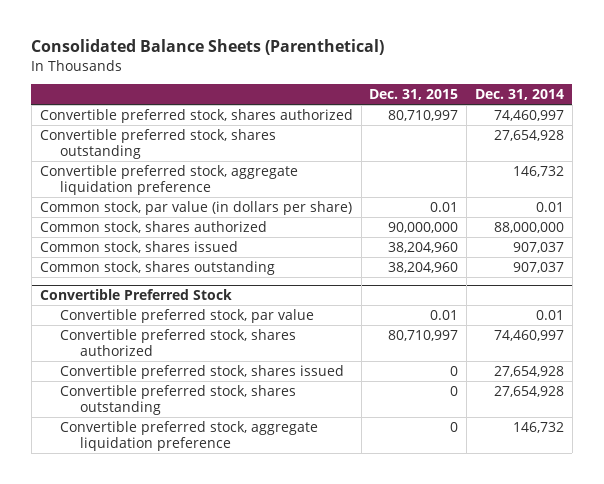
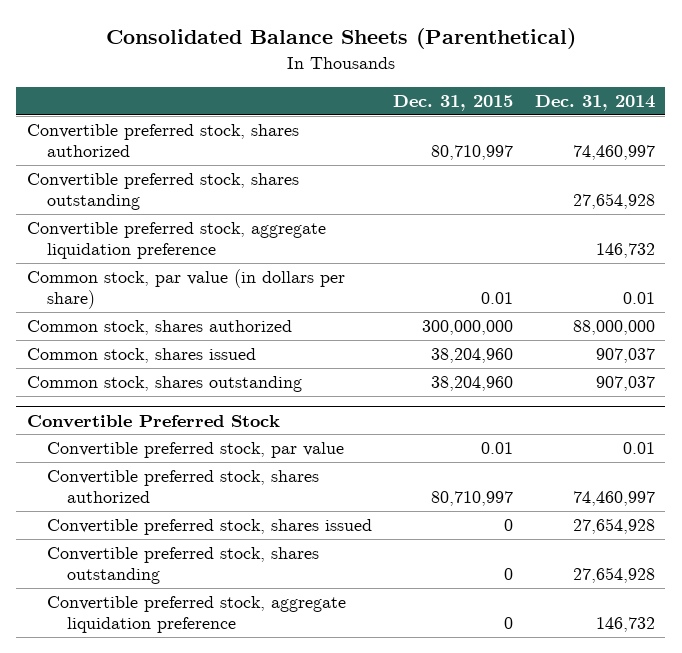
[388,221,459,233] 90,000,000 -> [422,320,514,336] 300,000,000

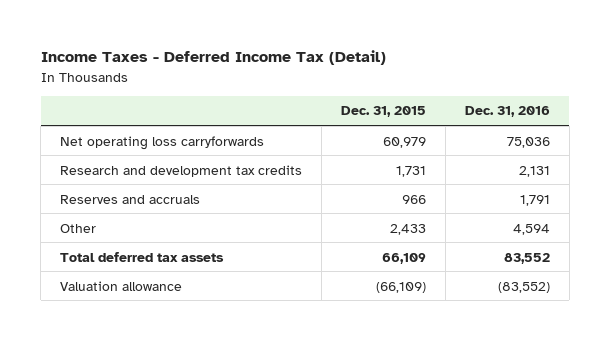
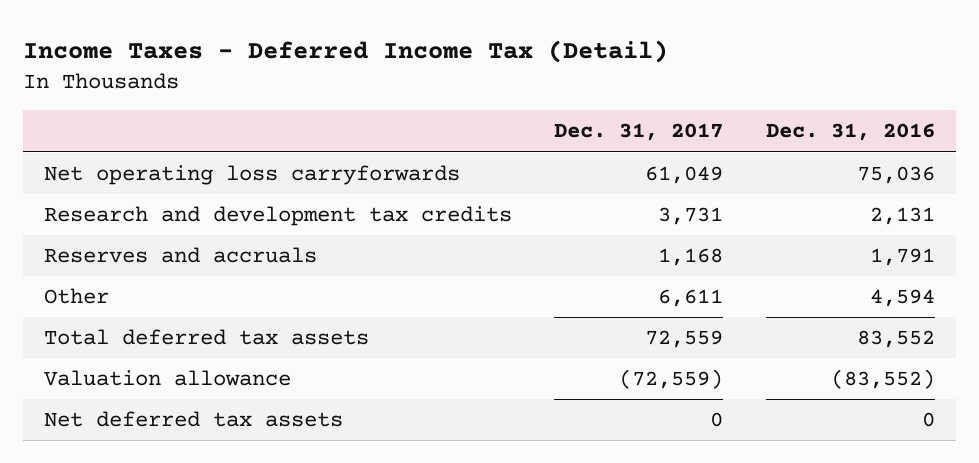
[340,106,426,118] Dec. 31, 2015 -> none
none -> [554,123,724,142] Dec. 31, 2017
none -> [44,411,344,428] Net deferred tax assets

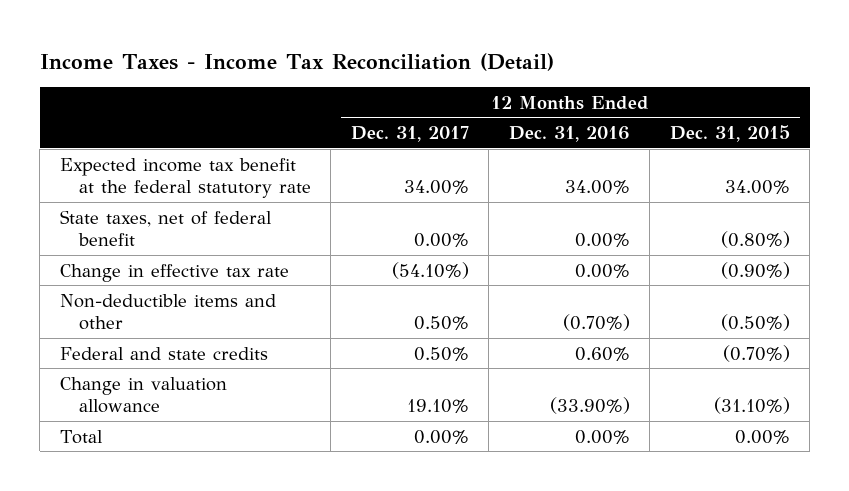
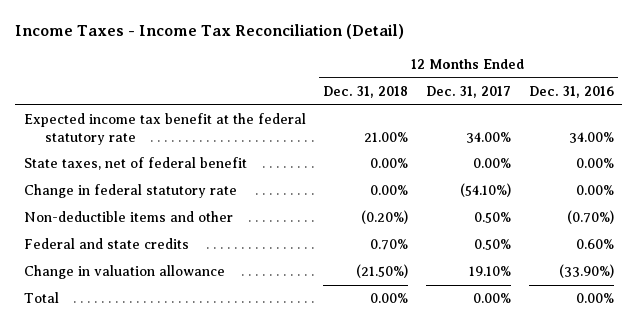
[669,125,790,143] Dec. 31, 2015 -> none
none -> [323,85,409,98] Dec. 31, 2018
[59,263,289,282] Change in effective tax rate -> [23,184,237,199] Change in federal statutory rate

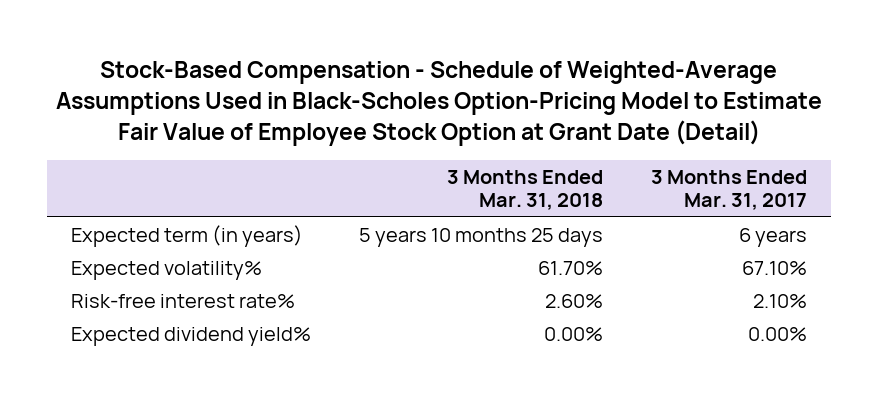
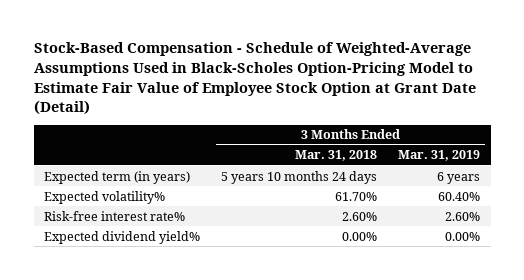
[651,170,808,211] 3 Months Ended Mar. 31, 2017 -> none
none -> [398,150,481,162] Mar. 31, 2019
[358,227,603,247] 5 years 10 months 25 days -> [221,170,378,184] 5 years 10 months 24 days

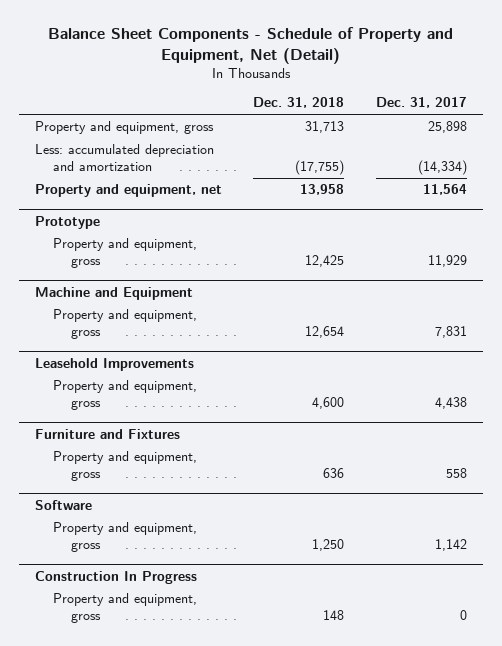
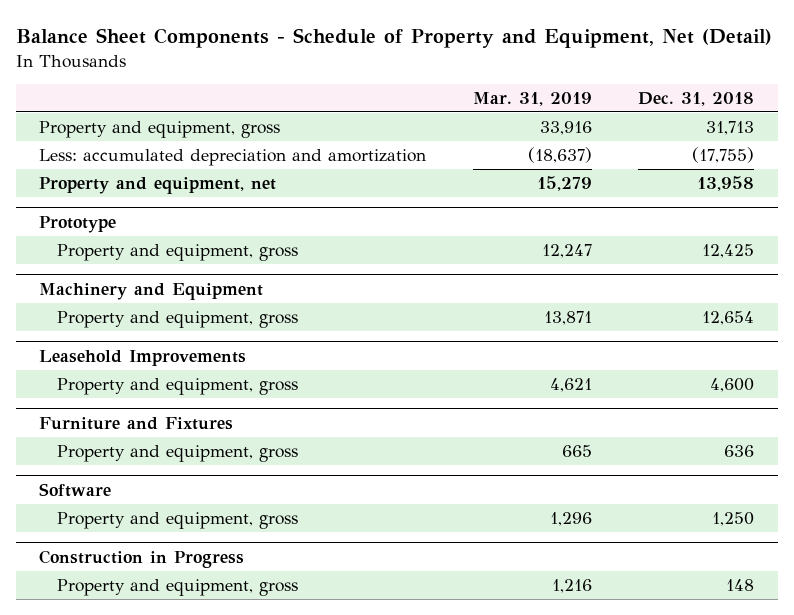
[376,97,468,109] Dec. 31, 2017 -> none
none -> [472,92,592,107] Mar. 31, 2019
[34,286,193,300] Machine and Equipment -> [39,282,264,300] Machinery and Equipment
[34,570,197,584] Construction In Progress -> [39,549,245,568] Construction in Progress

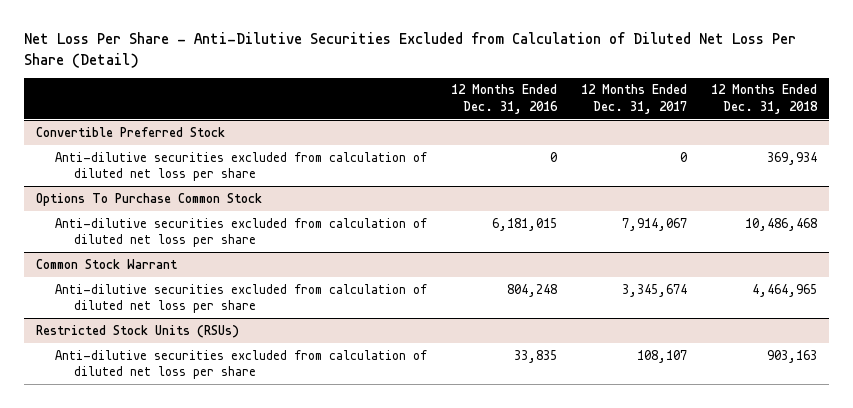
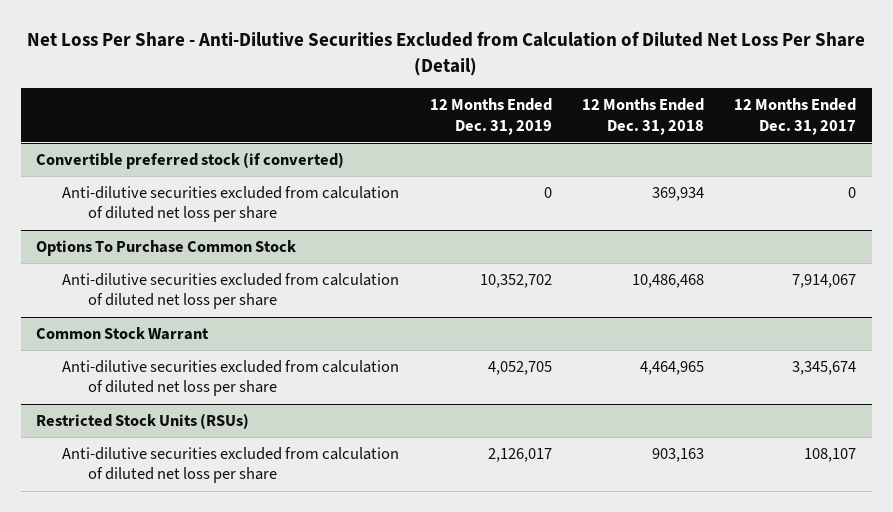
[451,84,559,114] 12 Months Ended Dec. 31, 2016 -> none
none -> [429,98,552,135] 12 Months Ended Dec. 31, 2019
[36,126,226,137] Convertible Preferred Stock -> [36,152,345,170] Convertible preferred stock (if converted)

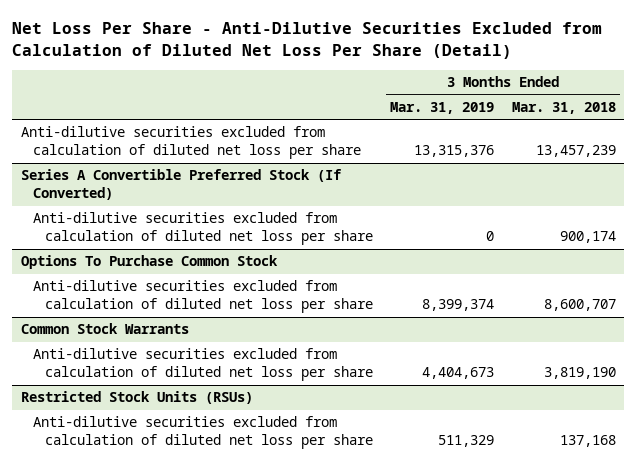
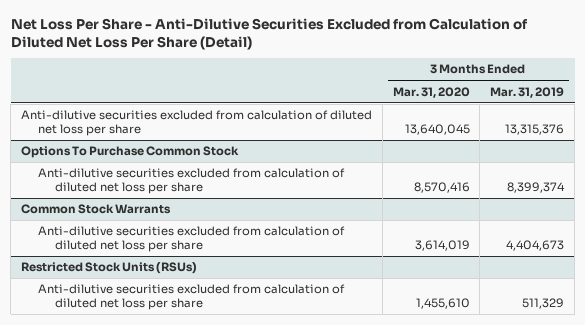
[511,101,616,114] Mar. 31, 2018 -> none
none -> [392,86,470,98] Mar. 31, 2020
[21,169,343,201] Series A Convertible Preferred Stock (If Converted) -> none
[32,212,373,246] Anti-dilutive securities excluded from calculation of diluted net loss per share -> none

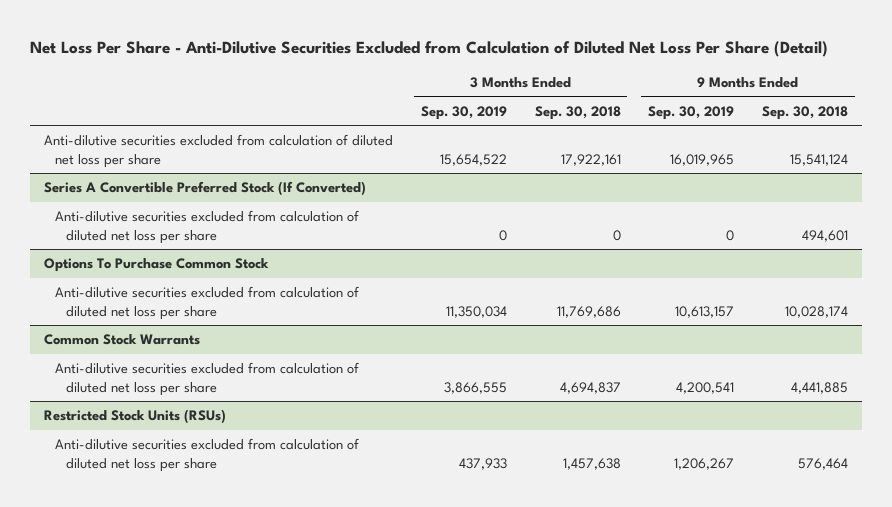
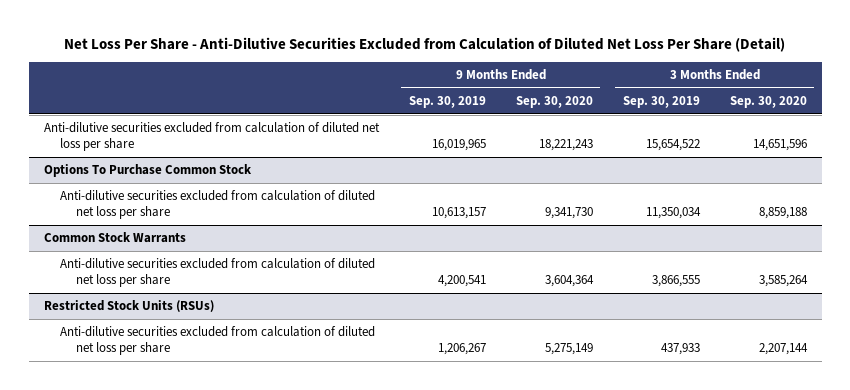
[534,105,621,120] Sep. 30, 2018 -> none
[761,105,848,120] Sep. 30, 2018 -> none
none -> [515,95,593,108] Sep. 30, 2020
none -> [729,95,807,108] Sep. 30, 2020
[44,181,367,197] Series A Convertible Preferred Stock (If Converted) -> none
[54,210,359,244] Anti-dilutive securities excluded from calculation of diluted net loss per share -> none

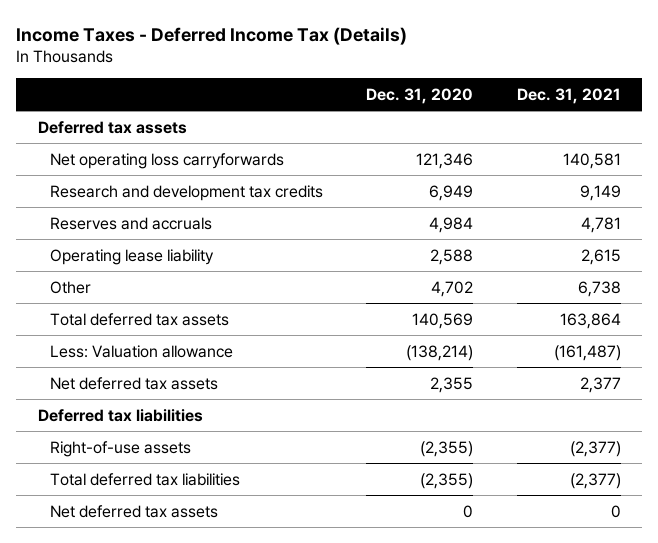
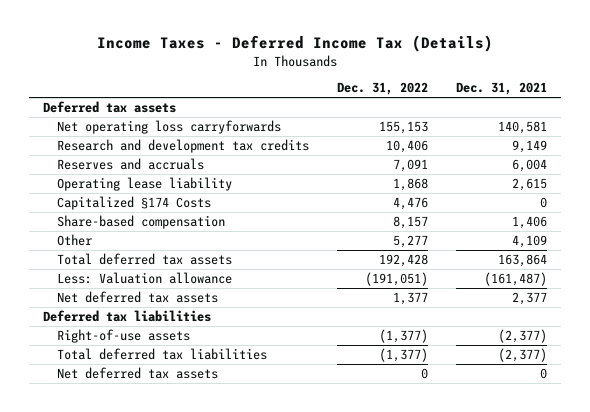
[366,87,474,104] Dec. 31, 2020 -> none
none -> [337,82,429,96] Dec. 31, 2022
[580,216,621,233] 4,781 -> [512,158,548,172] 6,004
none -> [57,195,212,210] Capitalized §174 Costs
none -> [57,214,226,229] Share-based compensation
[577,280,621,297] 6,738 -> [512,234,548,248] 4,109

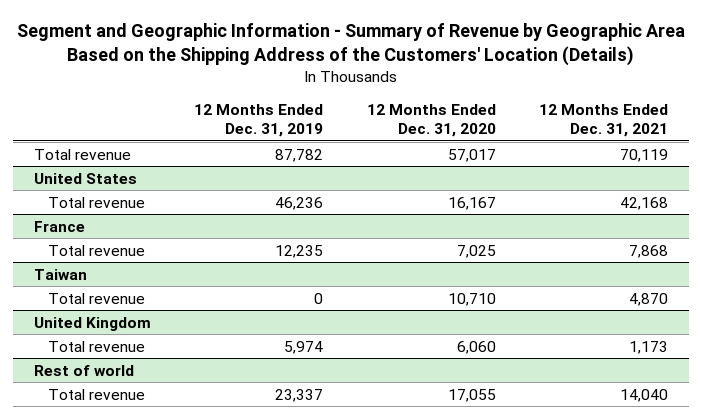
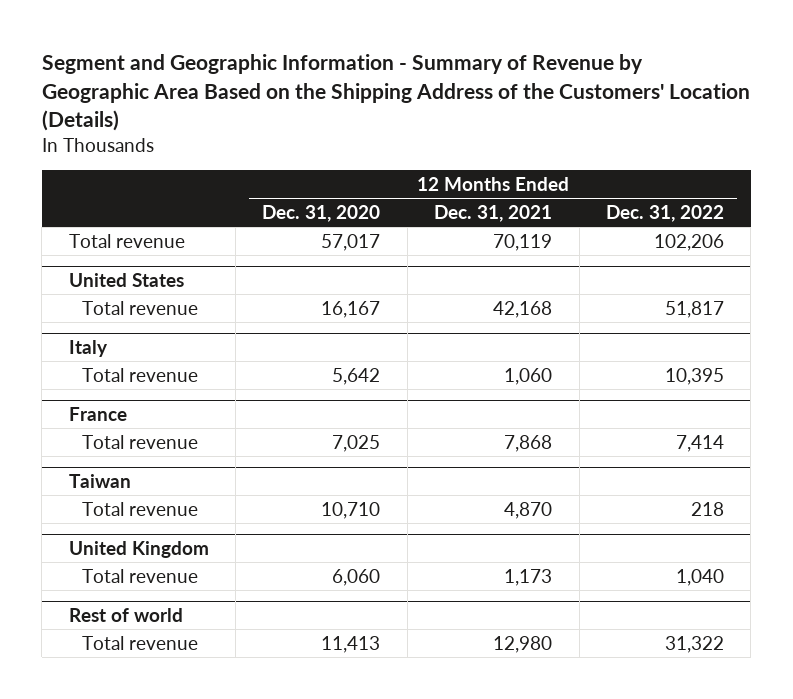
[194,103,324,137] 12 Months Ended Dec. 31, 2019 -> none
none -> [605,204,724,222] Dec. 31, 2022
none -> [68,339,108,357] Italy
none -> [82,367,199,382] Total revenue
[447,388,496,402] 17,055 -> [321,635,381,653] 11,413
[619,388,668,402] 14,040 -> [493,635,553,653] 12,980

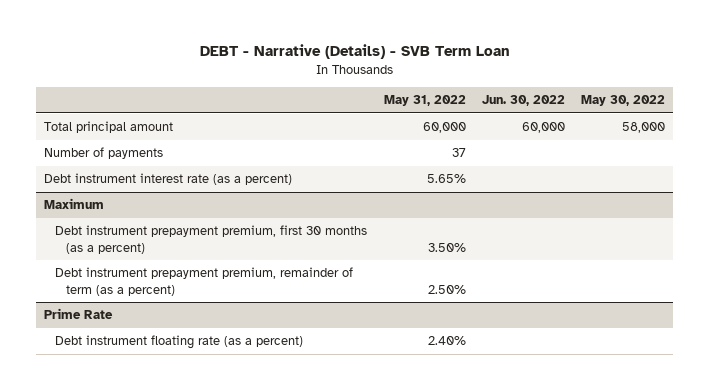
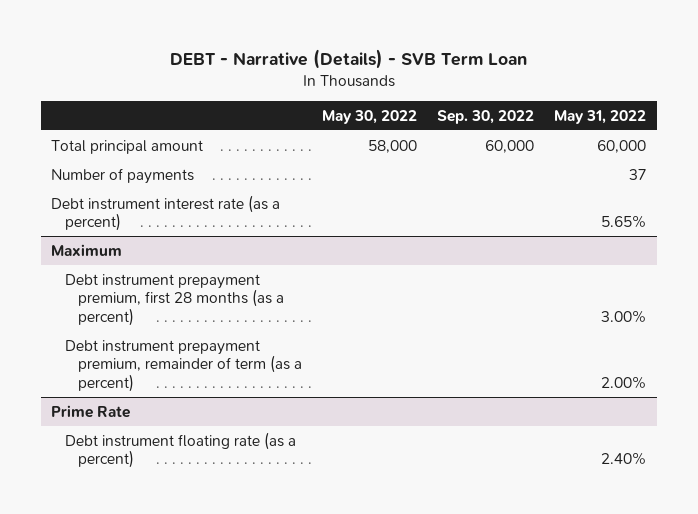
[481,95,565,107] Jun. 30, 2022 -> none
none -> [437,109,535,124] Sep. 30, 2022
[55,225,368,254] Debt instrument prepayment premium, first 30 months (as a percent) -> [64,273,285,326] Debt instrument prepayment premium, first 28 months (as a percent)
[427,242,466,252] 3.50% -> [601,309,647,323] 3.00%
[427,284,466,294] 2.50% -> [601,375,647,389] 2.00%

